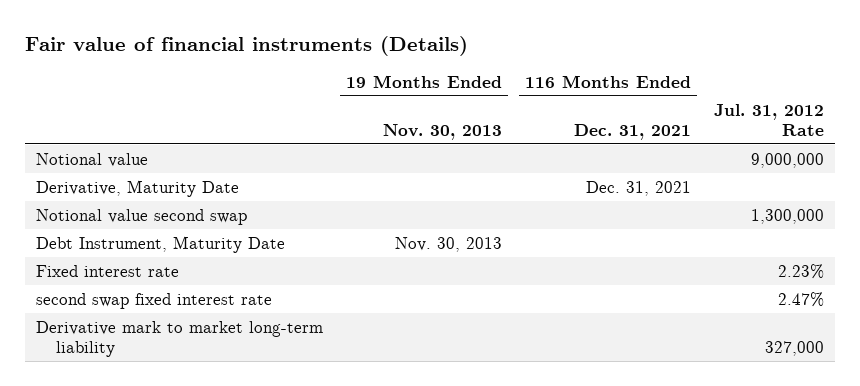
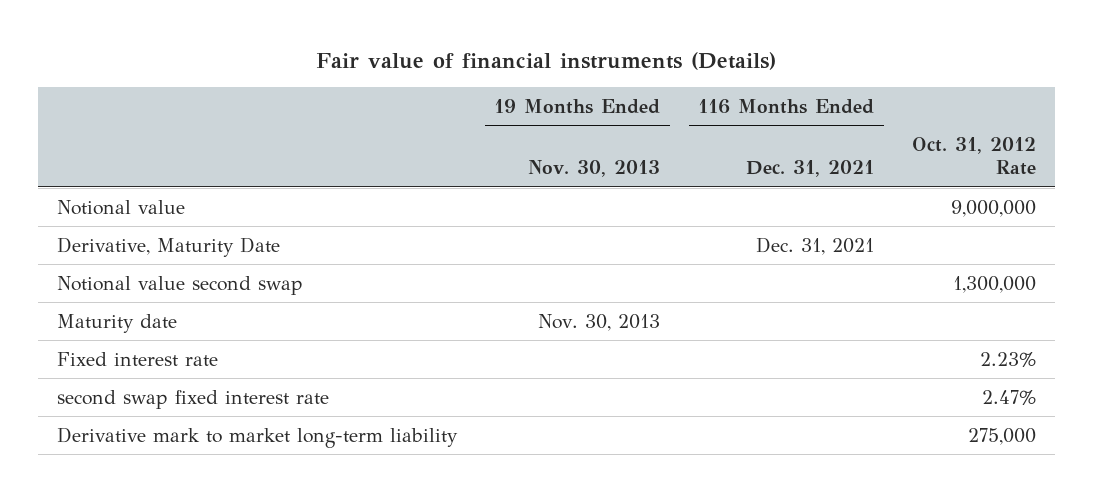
[713,103,824,136] Jul. 31, 2012 Rate -> none
none -> [912,136,1037,176] Oct. 31, 2012 Rate
[36,235,286,253] Debt Instrument, Maturity Date -> [56,313,177,333] Maturity date

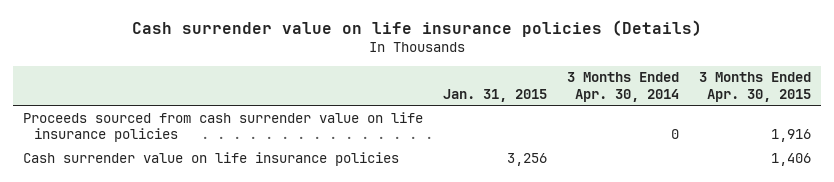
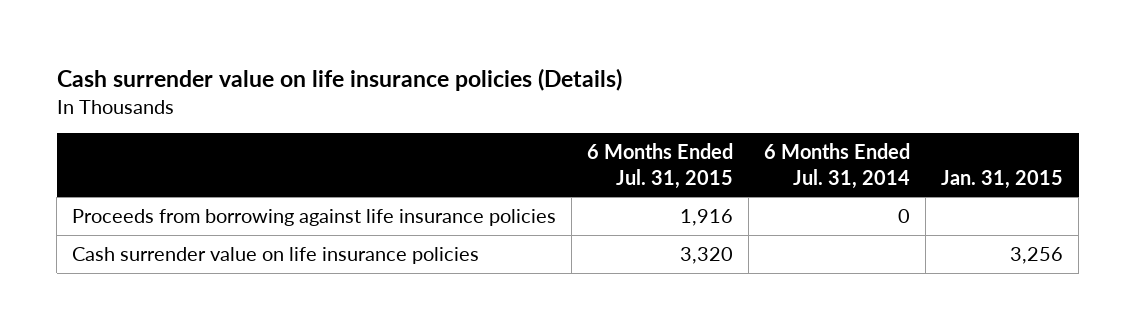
[567,72,680,102] 3 Months Ended Apr. 30, 2014 -> none
[699,72,812,102] 3 Months Ended Apr. 30, 2015 -> none
none -> [587,143,734,189] 6 Months Ended Jul. 31, 2015
none -> [764,143,911,189] 6 Months Ended Jul. 31, 2014
[22,111,423,143] Proceeds sourced from cash surrender value on life insurance policies -> [72,209,557,227] Proceeds from borrowing against life insurance policies

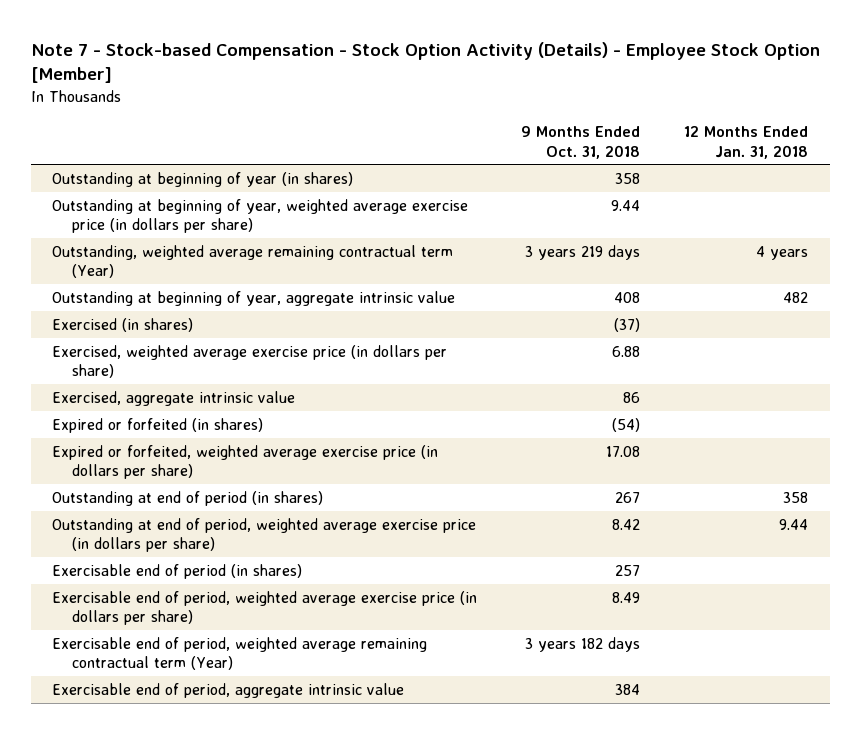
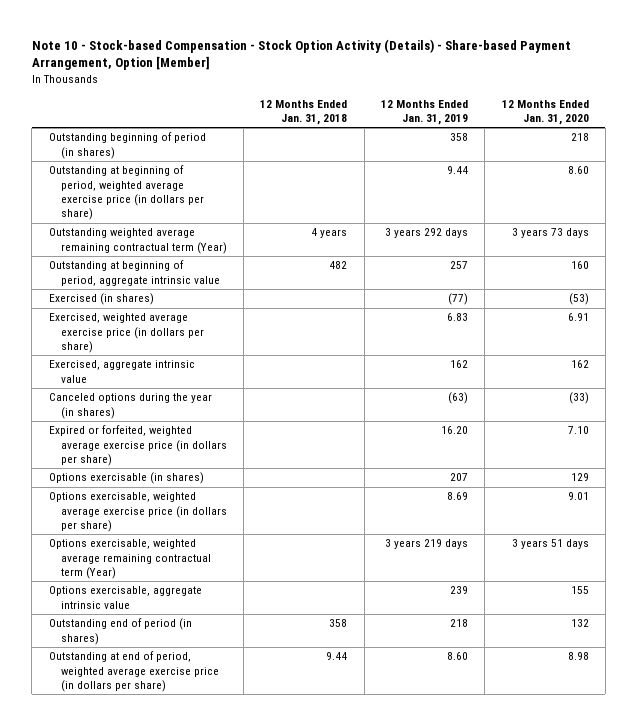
[30,41,820,84] Note 7 - Stock-based Compensation - Stock Option Activity (Details) - Employee Stock Option [Member] -> [31,38,571,71] Note 10 - Stock-based Compensation - Stock Option Activity (Details) - Share-based Payment Arrangement, Option [Member]
[521,126,641,159] 9 Months Ended Oct. 31, 2018 -> none
none -> [380,99,468,126] 12 Months Ended Jan. 31, 2019
none -> [501,99,589,126] 12 Months Ended Jan. 31, 2020
[52,171,354,187] Outstanding at beginning of year (in shares) -> [48,132,206,159] Outstanding beginning of period (in shares)
[52,198,469,234] Outstanding at beginning of year, weighted average exercise price (in dollars per share) -> [48,165,204,221] Outstanding at beginning of period, weighted average exercise price (in dollars per share)
[52,244,454,279] Outstanding, weighted average remaining contractual term (Year) -> [48,228,227,254] Outstanding weighted average remaining contractual term (Year)
[52,290,456,306] Outstanding at beginning of year, aggregate intrinsic value -> [48,260,220,286] Outstanding at beginning of period, aggregate intrinsic value
[52,417,264,433] Expired or forfeited (in shares) -> [48,393,212,419] Canceled options during the year (in shares)
none -> [48,472,204,485] Options exercisable (in shares)
none -> [48,492,227,533] Options exercisable, weighted average exercise price (in dollars per share)
none -> [48,539,211,580] Options exercisable, weighted average remaining contractual term (Year)
none -> [48,586,202,609] Options exercisable, aggregate intrinsic value
[52,490,324,506] Outstanding at end of period (in shares) -> [48,618,192,645] Outstanding end of period (in shares)
[52,563,303,579] Exercisable end of period (in shares) -> none
[52,590,478,626] Exercisable end of period, weighted average exercise price (in dollars per share) -> none
[52,636,428,671] Exercisable end of period, weighted average remaining contractual term (Year) -> none
[52,682,405,698] Exercisable end of period, aggregate intrinsic value -> none

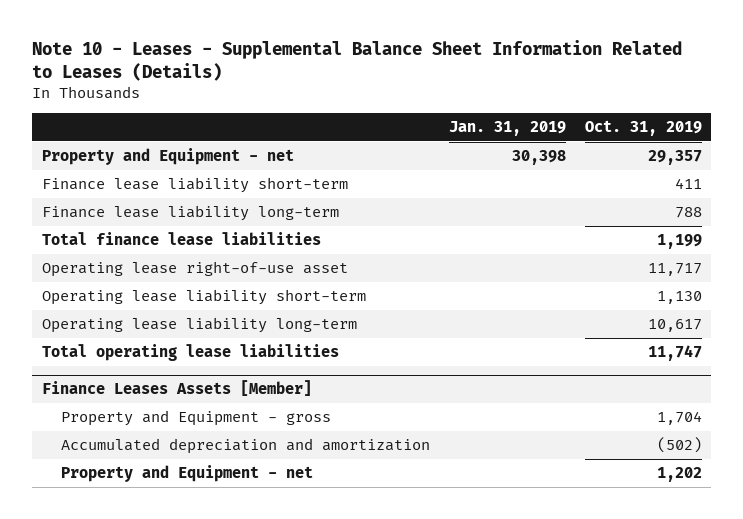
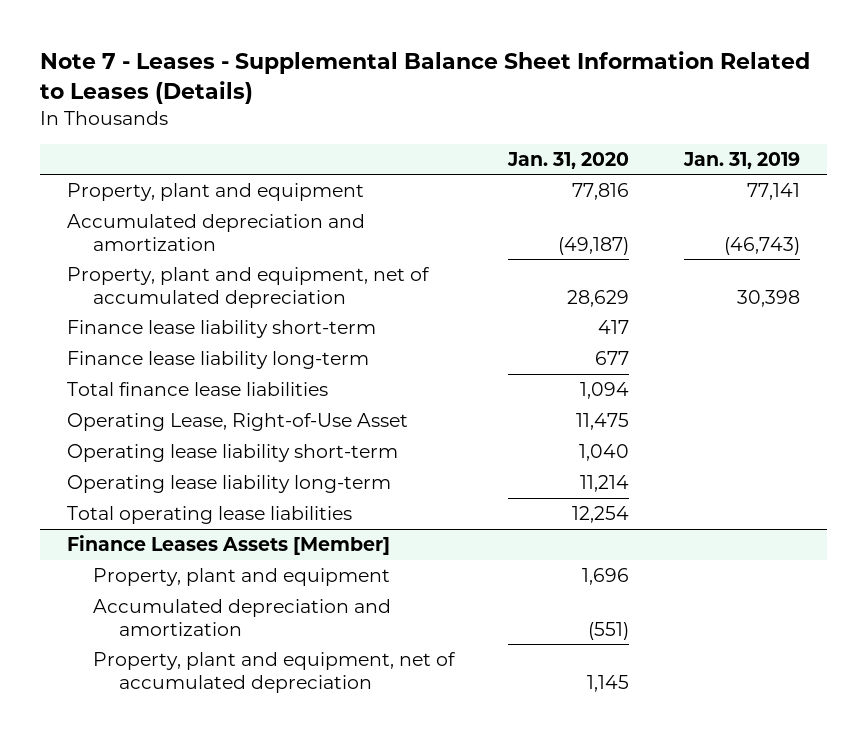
[32,40,683,82] Note 10 - Leases - Supplemental Balance Sheet Information Related to Leases (Details) -> [39,51,810,105] Note 7 - Leases - Supplemental Balance Sheet Information Related to Leases (Details)
[584,120,702,137] Oct. 31, 2019 -> none
none -> [507,151,630,169] Jan. 31, 2020
none -> [66,182,364,201] Property, plant and equipment
none -> [66,213,365,251] Accumulated depreciation and amortization
[41,147,294,165] Property and Equipment - net -> [66,266,430,308] Property, plant and equipment, net of accumulated depreciation
[41,260,348,277] Operating lease right-of-use asset -> [66,412,408,431] Operating Lease, Right-of-Use Asset
[61,409,332,426] Property and Equipment - gross -> [92,567,390,586] Property, plant and equipment
[61,464,314,482] Property and Equipment - net -> [92,651,456,693] Property, plant and equipment, net of accumulated depreciation

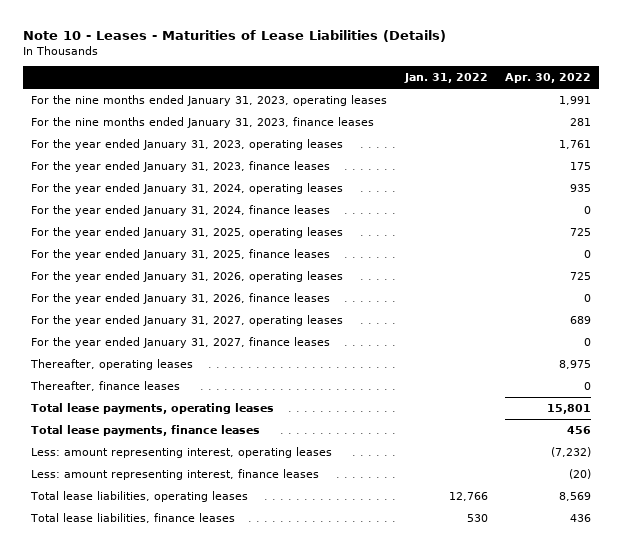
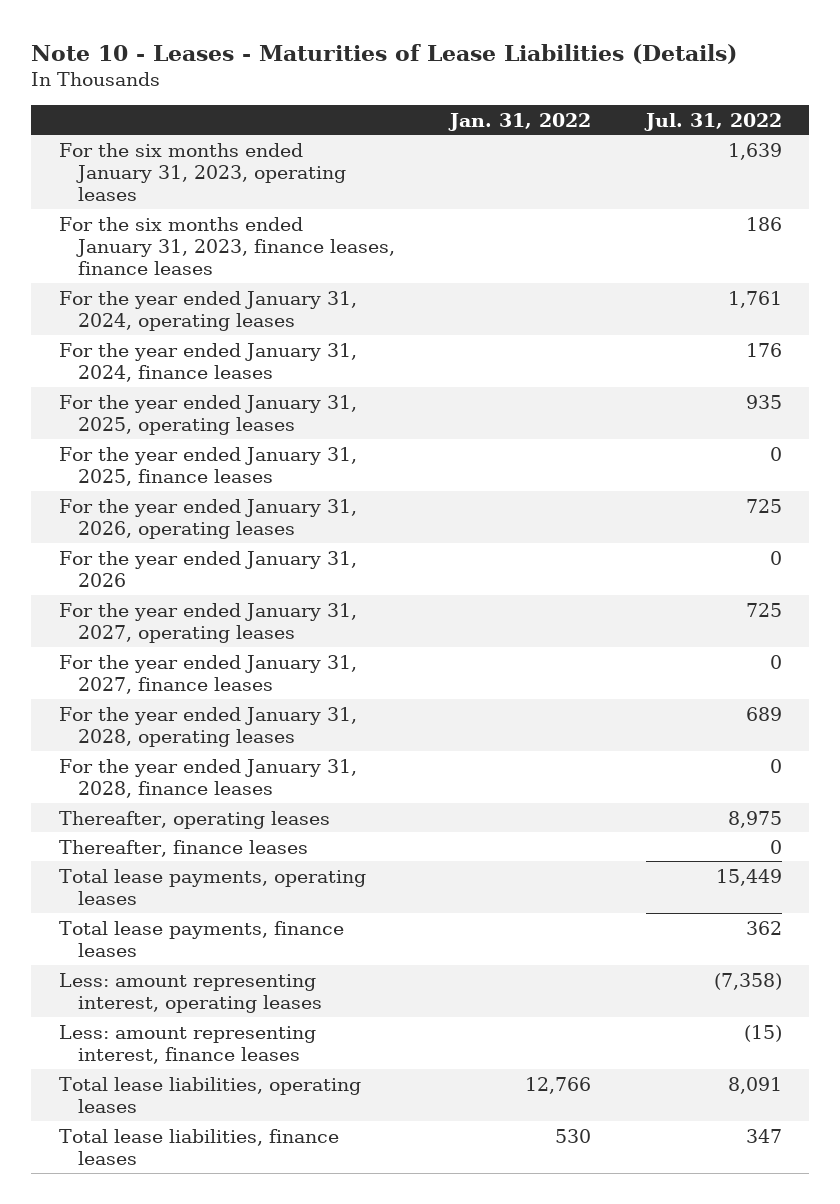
[504,73,591,84] Apr. 30, 2022 -> none
none -> [643,112,782,131] Jul. 31, 2022
[31,138,344,150] For the year ended January 31, 2023, operating leases -> none
[31,160,331,172] For the year ended January 31, 2023, finance leases -> none
[31,94,388,106] For the nine months ended January 31, 2023, operating leases -> [58,142,346,202] For the six months ended January 31, 2023, operating leases
[31,116,375,128] For the nine months ended January 31, 2023, finance leases -> [58,216,395,276] For the six months ended January 31, 2023, finance leases, finance leases
[31,292,331,304] For the year ended January 31, 2026, finance leases -> [58,550,357,587] For the year ended January 31, 2026
none -> [58,706,357,747] For the year ended January 31, 2028, operating leases
none -> [58,758,357,798] For the year ended January 31, 2028, finance leases

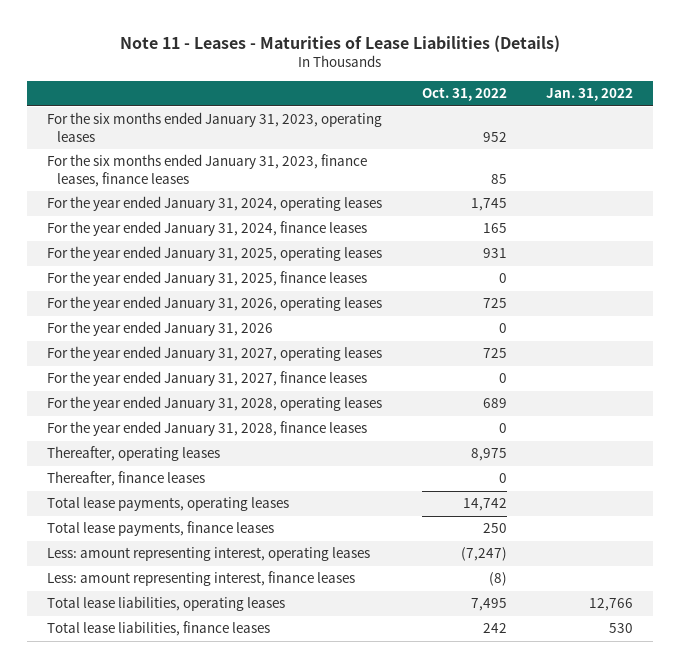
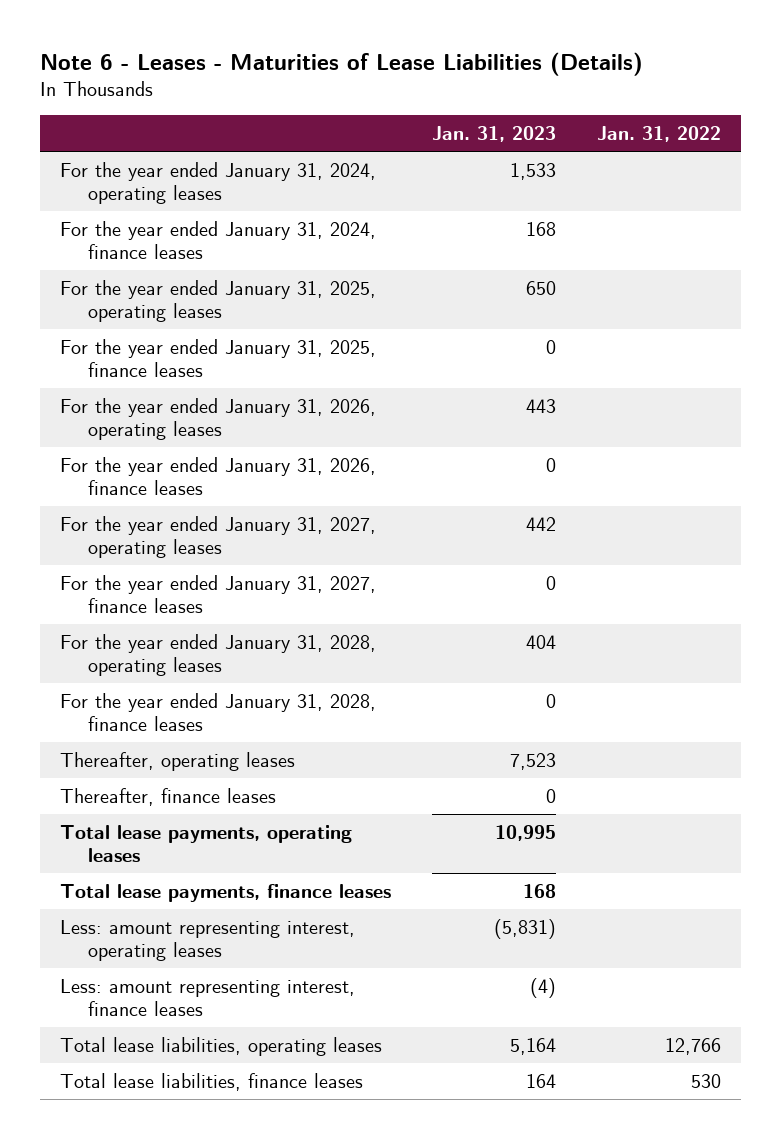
[120,34,561,52] Note 11 - Leases - Maturities of Lease Liabilities (Details) -> [39,51,643,76] Note 6 - Leases - Maturities of Lease Liabilities (Details)
[421,87,507,102] Oct. 31, 2022 -> none
none -> [431,126,556,143] Jan. 31, 2023
[47,112,383,143] For the six months ended January 31, 2023, operating leases -> none
[47,154,368,188] For the six months ended January 31, 2023, finance leases, finance leases -> none
[47,321,274,337] For the year ended January 31, 2026 -> [60,456,377,496] For the year ended January 31, 2026, finance leases

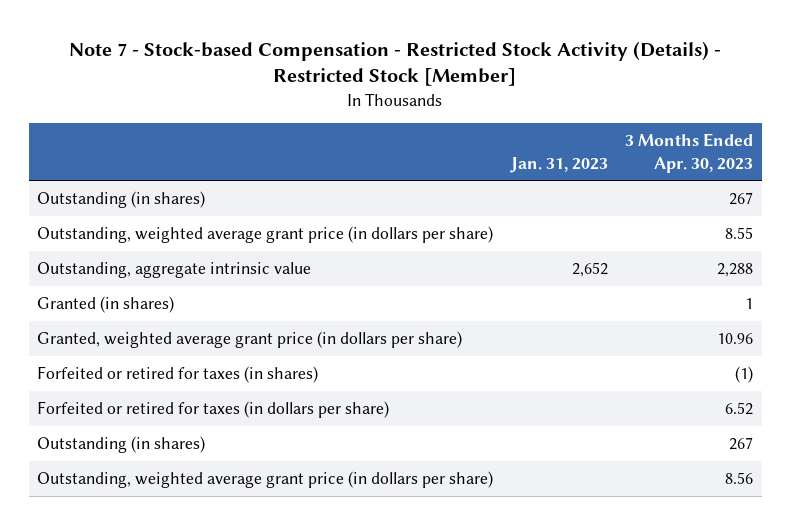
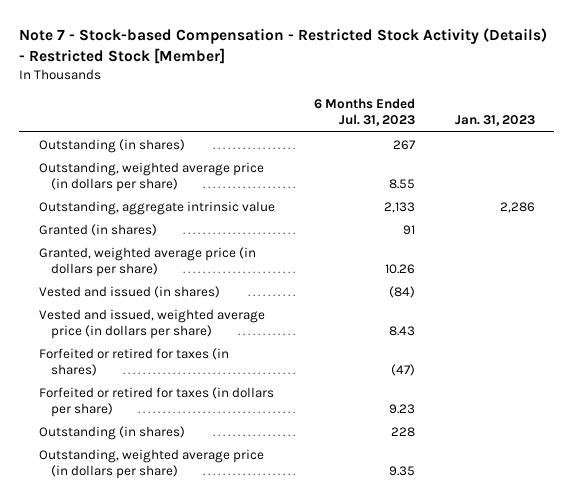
[625,133,754,173] 3 Months Ended Apr. 30, 2023 -> none
none -> [314,98,416,127] 6 Months Ended Jul. 31, 2023
[37,226,494,244] Outstanding, weighted average grant price (in dollars per share) -> [38,161,264,192] Outstanding, weighted average price (in dollars per share)
[571,262,608,278] 2,652 -> [499,201,535,213] 2,286
[37,331,463,349] Granted, weighted average grant price (in dollars per share) -> [38,246,256,277] Granted, weighted average price (in dollars per share)
none -> [38,285,220,298] Vested and issued (in shares)
none -> [38,308,265,339] Vested and issued, weighted average price (in dollars per share)
[37,471,494,489] Outstanding, weighted average grant price (in dollars per share) -> [38,448,264,479] Outstanding, weighted average price (in dollars per share)

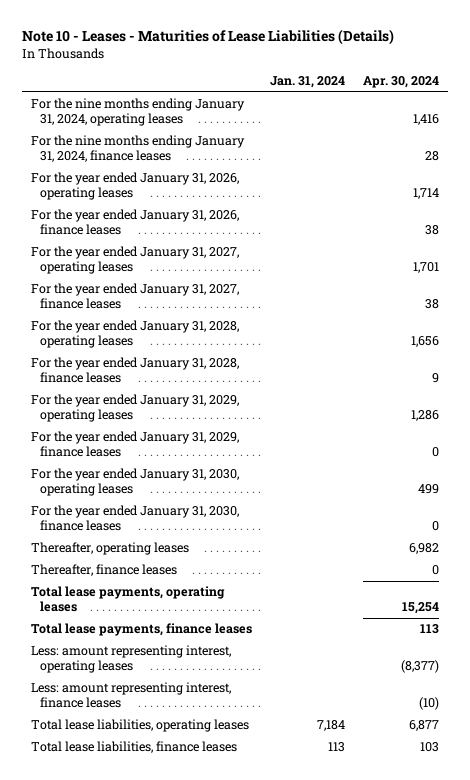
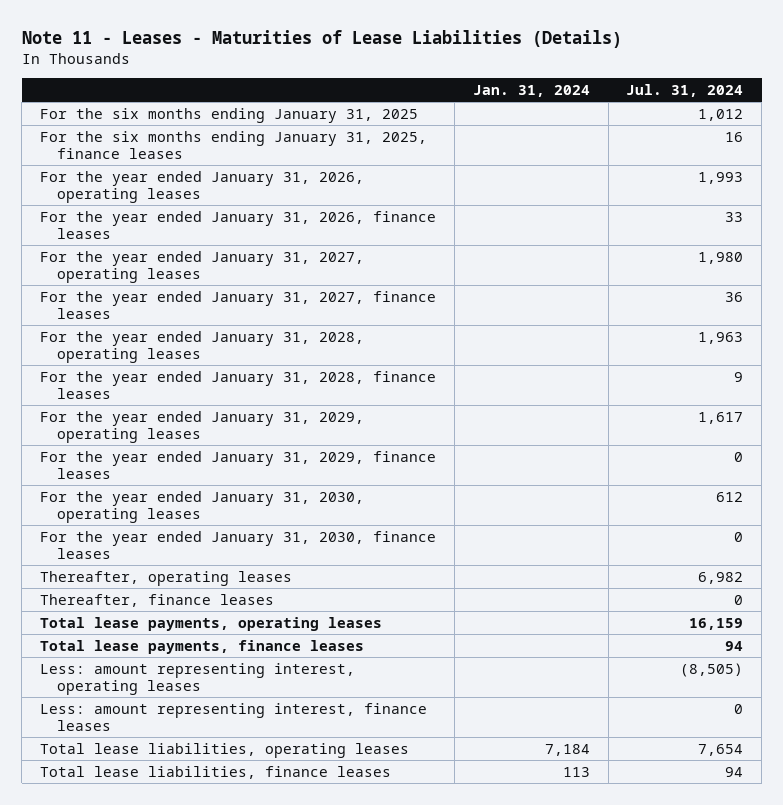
[21,29,394,46] Note 10 - Leases - Maturities of Lease Liabilities (Details) -> [21,30,622,49] Note 11 - Leases - Maturities of Lease Liabilities (Details)
[363,76,440,89] Apr. 30, 2024 -> none
none -> [626,83,744,97] Jul. 31, 2024
[30,98,245,127] For the nine months ending January 31, 2024, operating leases -> [39,107,418,123] For the six months ending January 31, 2025
[30,135,245,163] For the nine months ending January 31, 2024, finance leases -> [39,130,427,159] For the six months ending January 31, 2025, finance leases

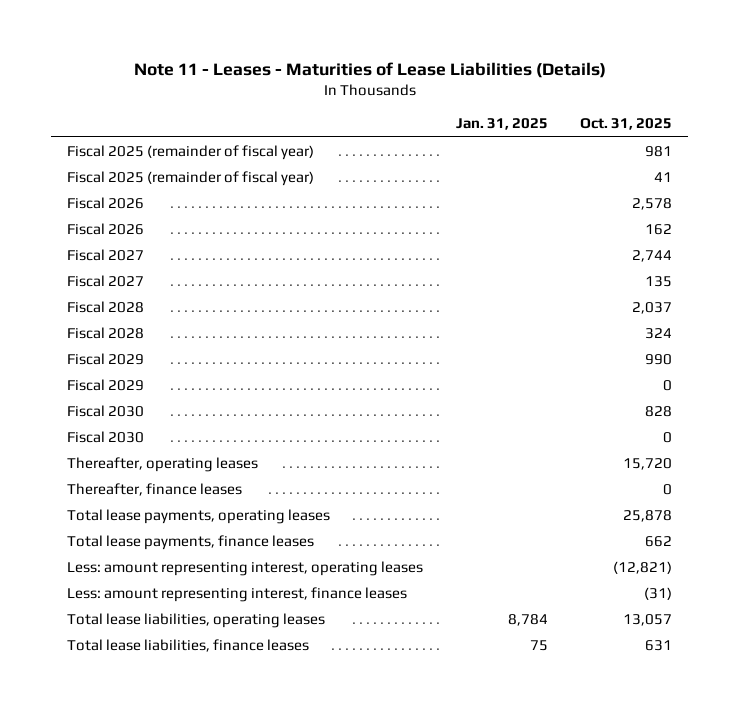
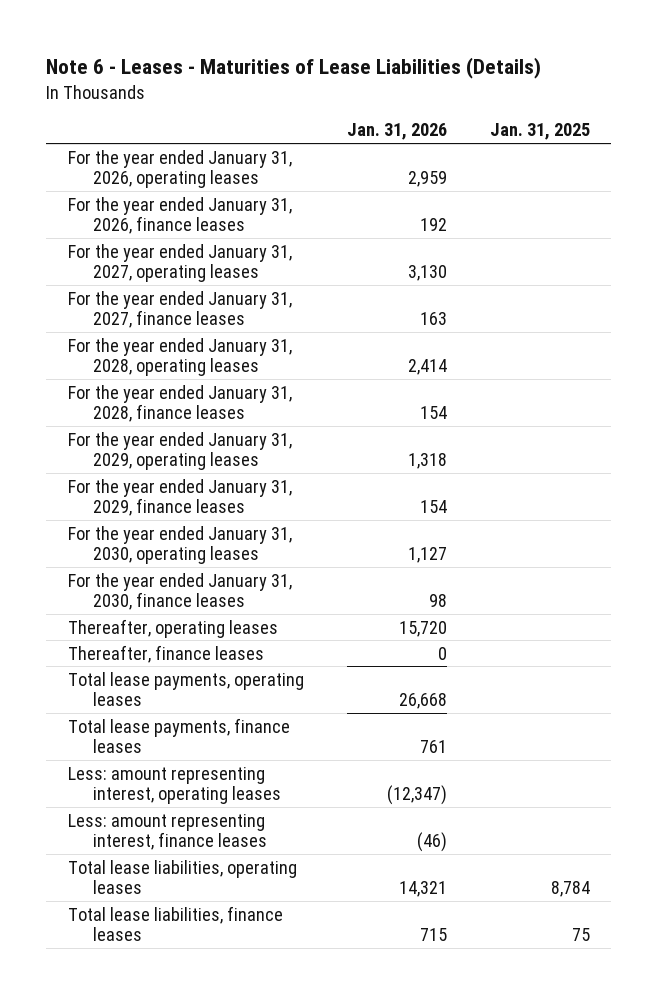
[133,61,606,78] Note 11 - Leases - Maturities of Lease Liabilities (Details) -> [46,57,542,80] Note 6 - Leases - Maturities of Lease Liabilities (Details)
[580,118,673,131] Oct. 31, 2025 -> none
none -> [346,123,447,141] Jan. 31, 2026
[67,145,315,161] Fiscal 2025 (remainder of fiscal year) -> none
[67,171,315,187] Fiscal 2025 (remainder of fiscal year) -> none
[67,197,145,210] Fiscal 2026 -> [67,149,292,189] For the year ended January 31, 2026, operating leases
[67,223,145,236] Fiscal 2026 -> [67,196,292,235] For the year ended January 31, 2026, finance leases
[67,249,145,262] Fiscal 2027 -> [67,243,292,283] For the year ended January 31, 2027, operating leases
[67,275,145,288] Fiscal 2027 -> [67,290,292,329] For the year ended January 31, 2027, finance leases
[67,301,145,314] Fiscal 2028 -> [67,337,292,377] For the year ended January 31, 2028, operating leases
[67,327,145,340] Fiscal 2028 -> [67,384,292,423] For the year ended January 31, 2028, finance leases
[67,353,145,366] Fiscal 2029 -> [67,431,292,471] For the year ended January 31, 2029, operating leases
[67,379,145,392] Fiscal 2029 -> [67,478,292,517] For the year ended January 31, 2029, finance leases
[67,405,145,418] Fiscal 2030 -> [67,525,292,565] For the year ended January 31, 2030, operating leases
[67,431,145,444] Fiscal 2030 -> [67,572,292,611] For the year ended January 31, 2030, finance leases

